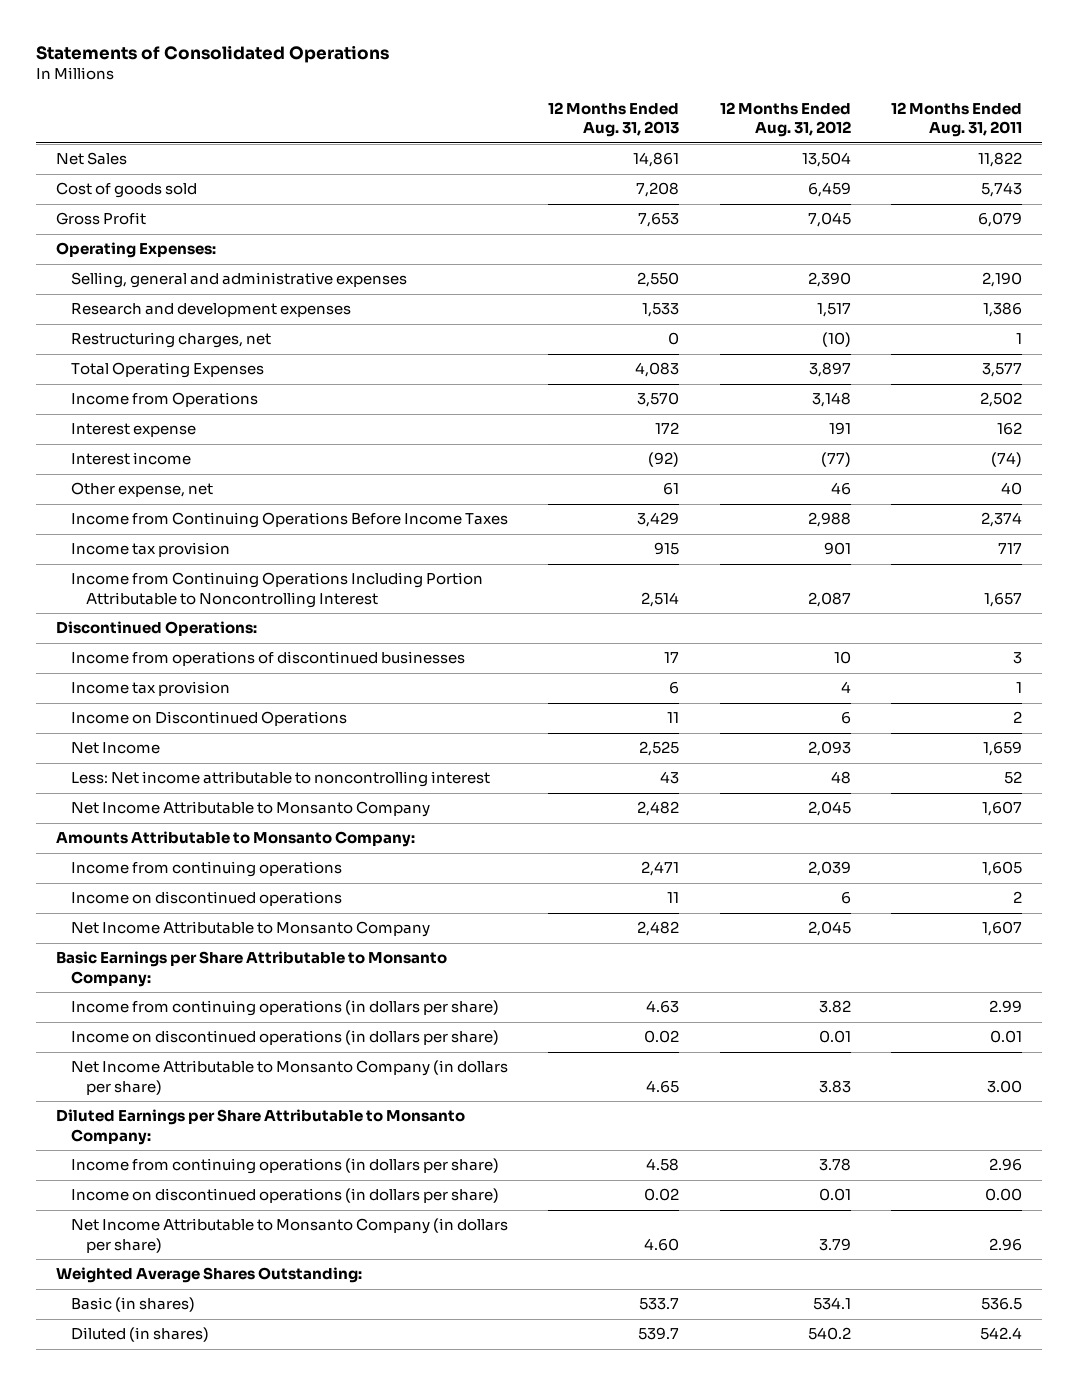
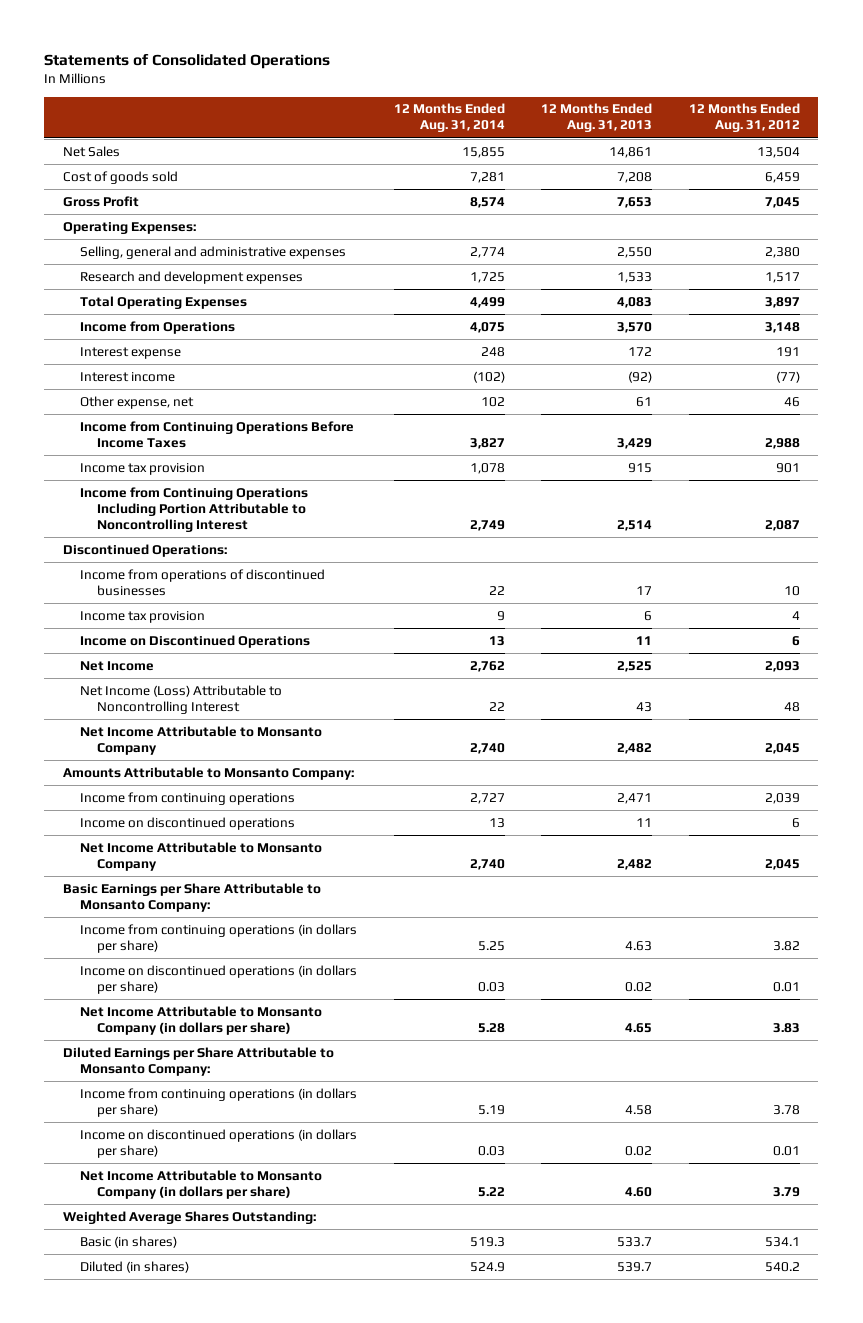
[890,102,1022,138] 12 Months Ended Aug. 31, 2011 -> none
none -> [393,103,505,133] 12 Months Ended Aug. 31, 2014
[807,272,851,288] 2,390 -> [764,246,800,258] 2,380
[70,332,271,349] Restructuring charges, net -> none
[70,771,490,788] Less: Net income attributable to noncontrolling interest -> [79,684,282,714] Net Income (Loss) Attributable to Noncontrolling Interest

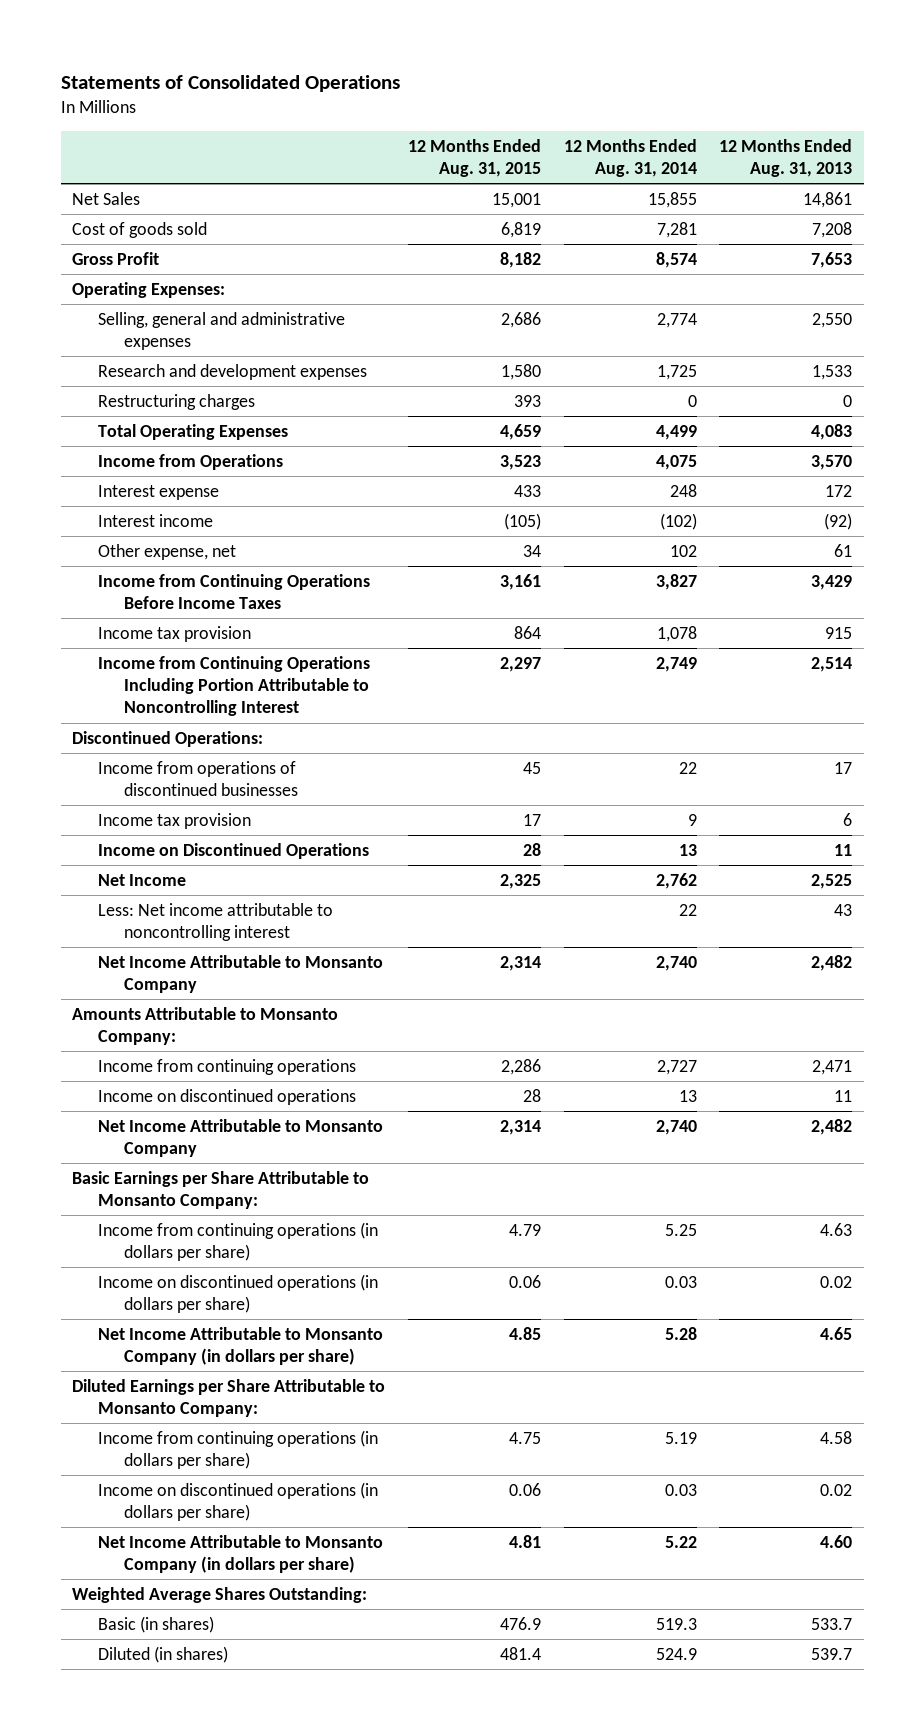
[688,103,800,133] 12 Months Ended Aug. 31, 2012 -> none
none -> [407,138,541,177] 12 Months Ended Aug. 31, 2015
none -> [98,394,256,411] Restructuring charges
[79,684,282,714] Net Income (Loss) Attributable to Noncontrolling Interest -> [98,903,334,942] Less: Net income attributable to noncontrolling interest

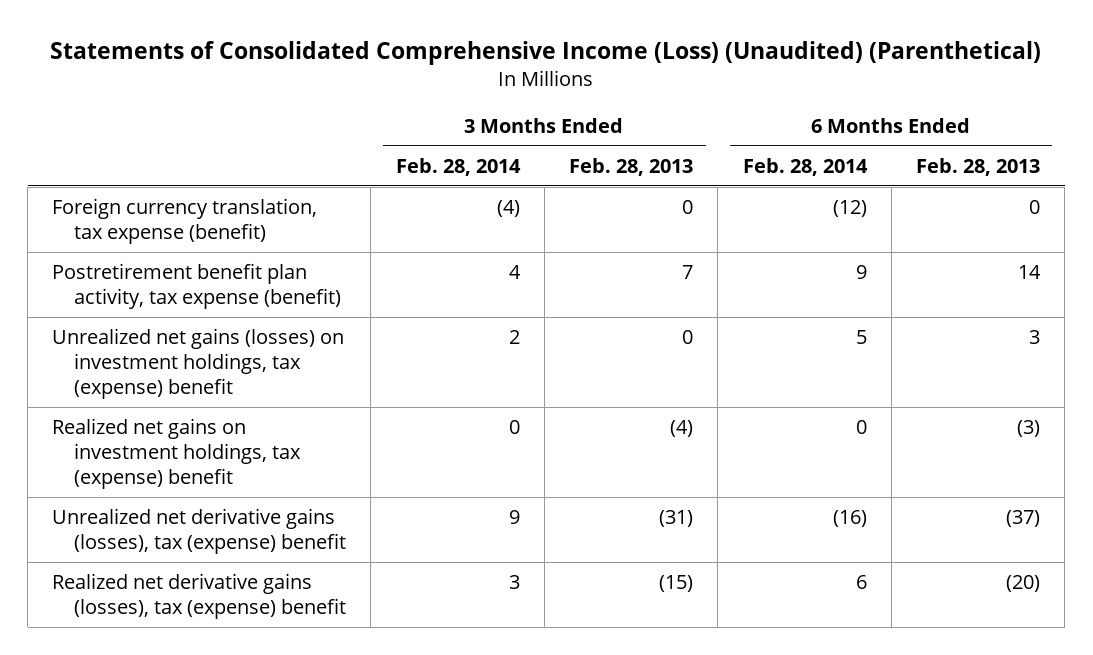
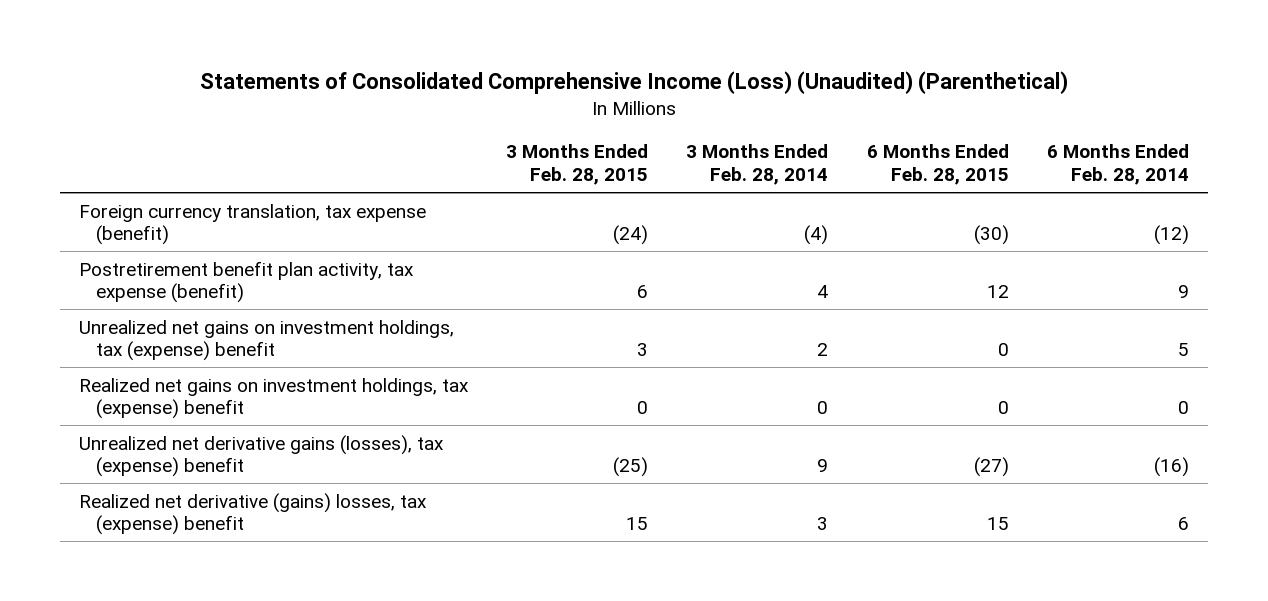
[569,157,694,176] Feb. 28, 2013 -> none
[916,157,1041,176] Feb. 28, 2013 -> none
none -> [506,144,649,185] 3 Months Ended Feb. 28, 2015
none -> [866,144,1009,185] 6 Months Ended Feb. 28, 2015
[52,328,345,400] Unrealized net gains (losses) on investment holdings, tax (expense) benefit -> [79,319,455,362] Unrealized net gains on investment holdings, tax (expense) benefit
[52,573,347,620] Realized net derivative gains (losses), tax (expense) benefit -> [79,492,428,536] Realized net derivative (gains) losses, tax (expense) benefit

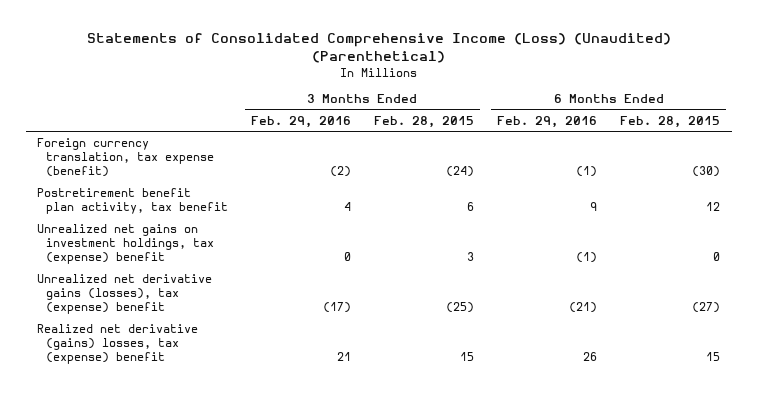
[686,144,829,185] 3 Months Ended Feb. 28, 2014 -> none
[1046,144,1189,185] 6 Months Ended Feb. 28, 2014 -> none
none -> [250,115,351,128] Feb. 29, 2016
none -> [497,115,598,128] Feb. 29, 2016
[79,260,415,304] Postretirement benefit plan activity, tax expense (benefit) -> [37,188,228,215] Postretirement benefit plan activity, tax benefit
[79,377,470,420] Realized net gains on investment holdings, tax (expense) benefit -> none

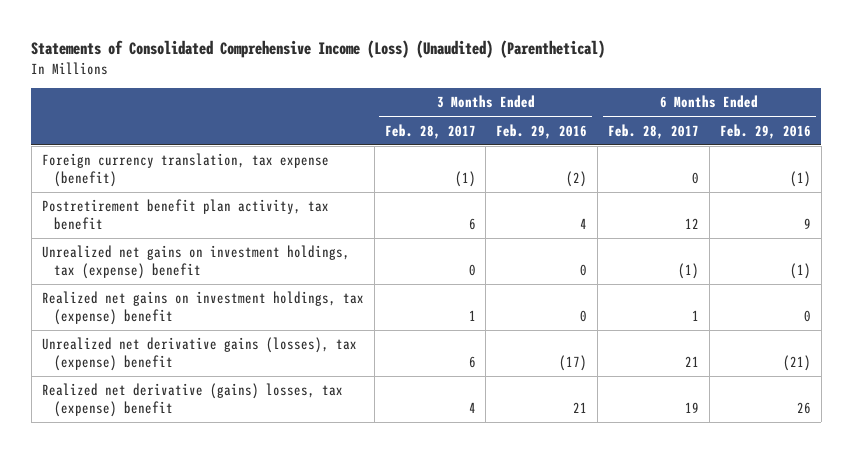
[374,115,475,128] Feb. 28, 2015 -> none
[620,115,721,128] Feb. 28, 2015 -> none
none -> [384,123,476,139] Feb. 28, 2017
none -> [607,123,699,139] Feb. 28, 2017
none -> [41,291,364,326] Realized net gains on investment holdings, tax (expense) benefit

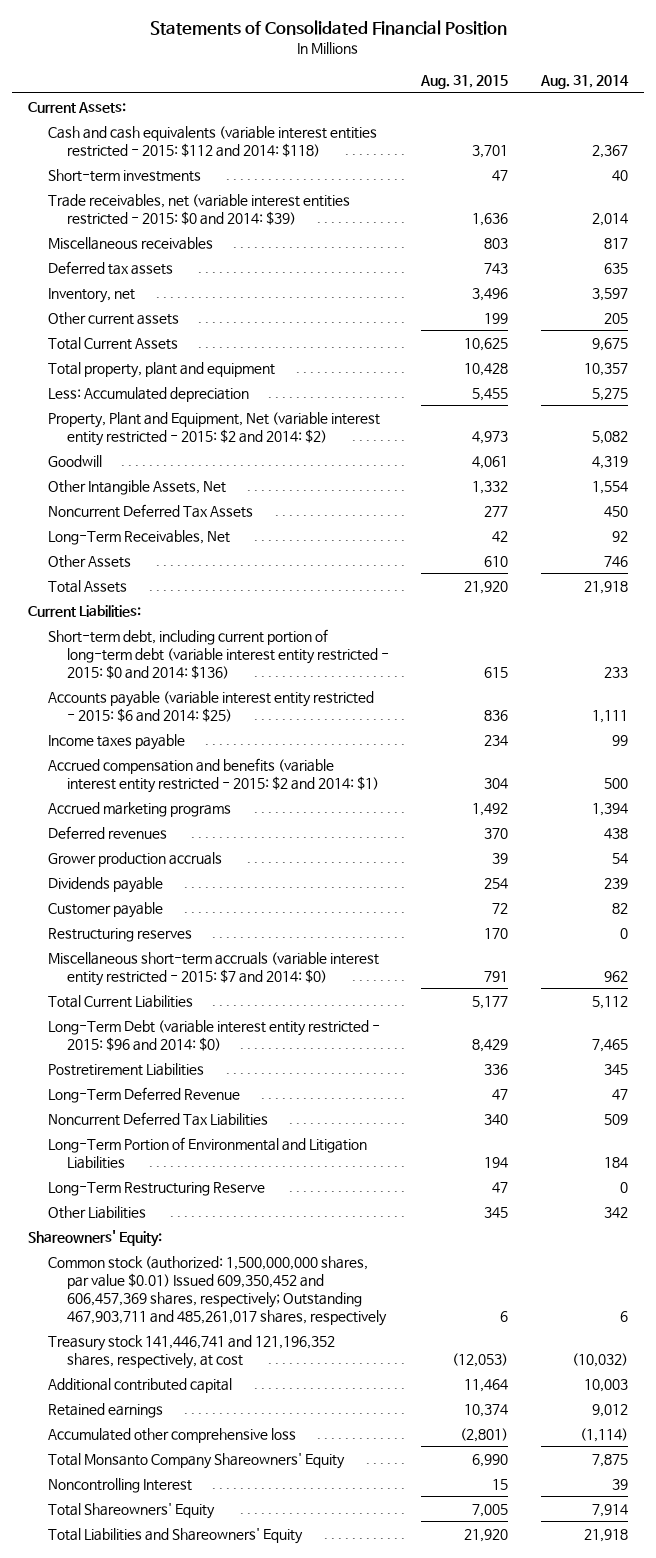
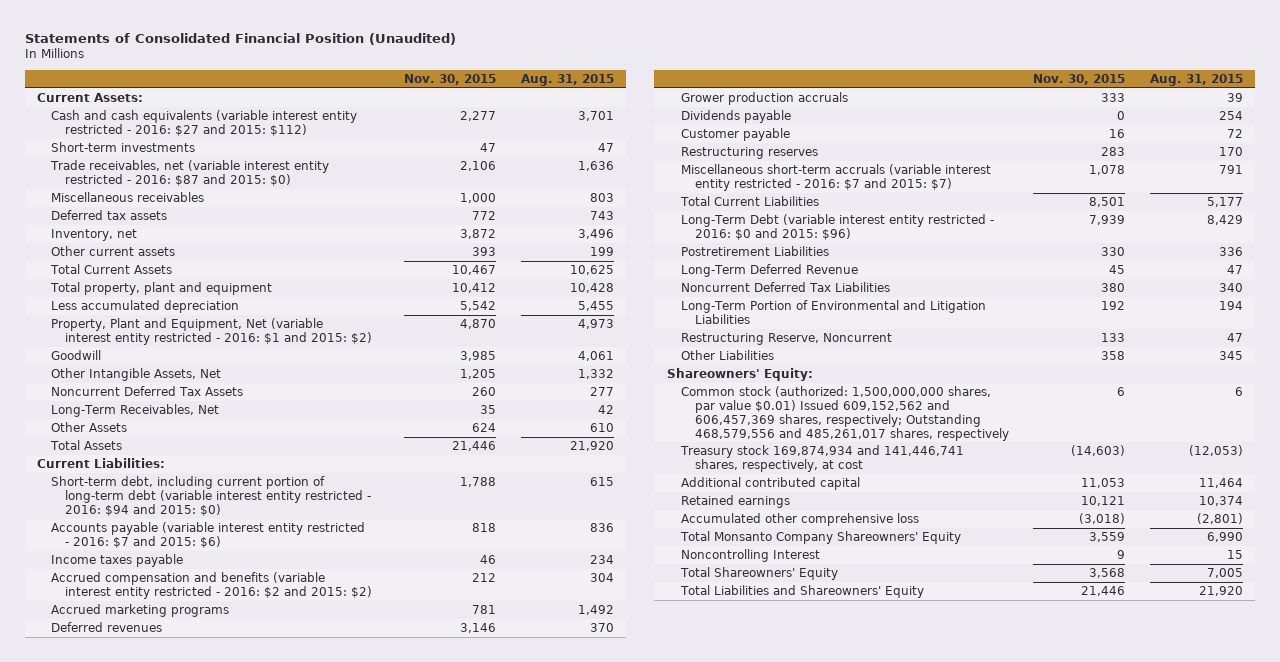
[150,20,508,36] Statements of Consolidated Financial Position -> [24,32,456,45] Statements of Consolidated Financial Position (Unaudited)
[539,75,629,90] Aug. 31, 2014 -> none
none -> [403,73,496,85] Nov. 30, 2015
[47,125,377,157] Cash and cash equivalents (variable interest entities restricted - 2015: $112 and 2014: $118) -> [51,110,358,136] Cash and cash equivalents (variable interest entity restricted - 2016: $27 and 2015: $112)
[47,193,350,225] Trade receivables, net (variable interest entities restricted - 2015: $0 and 2014: $39) -> [50,160,330,186] Trade receivables, net (variable interest entity restricted - 2016: $87 and 2015: $0)
[47,386,249,402] Less: Accumulated depreciation -> [51,300,240,314] Less accumulated depreciation
[47,411,380,446] Property, Plant and Equipment, Net (variable interest entity restricted - 2015: $2 and 2014: $2) -> [51,318,373,345] Property, Plant and Equipment, Net (variable interest entity restricted - 2016: $1 and 2015: $2)
[47,628,389,679] Short-term debt, including current portion of long-term debt (variable interest entity restricted - 2015: $0 and 2014: $136) -> [51,476,372,516] Short-term debt, including current portion of long-term debt (variable interest entity restricted - 2016: $94 and 2015: $0)
[47,690,374,722] Accounts payable (variable interest entity restricted - 2015: $6 and 2014: $25) -> [51,522,366,548] Accounts payable (variable interest entity restricted - 2016: $7 and 2015: $6)
[47,757,379,793] Accrued compensation and benefits (variable interest entity restricted - 2015: $2 and 2014: $1) -> [51,572,373,599] Accrued compensation and benefits (variable interest entity restricted - 2016: $2 and 2015: $2)
[47,951,379,986] Miscellaneous short-term accruals (variable interest entity restricted - 2015: $7 and 2014: $0) -> [680,164,991,191] Miscellaneous short-term accruals (variable interest entity restricted - 2016: $7 and 2015: $7)
[47,1019,380,1051] Long-Term Debt (variable interest entity restricted - 2015: $96 and 2014: $0) -> [680,214,994,240] Long-Term Debt (variable interest entity restricted - 2016: $0 and 2015: $96)
[47,1181,265,1196] Long-Term Restructuring Reserve -> [680,333,892,346] Restructuring Reserve, Noncurrent
[47,1255,387,1326] Common stock (authorized: 1,500,000,000 shares, par value $0.01) Issued 609,350,452 and 606,457,369 shares, respectively; Outstanding 467,903,711 and 485,261,017 shares, respectively -> [680,386,1009,441] Common stock (authorized: 1,500,000,000 shares, par value $0.01) Issued 609,152,562 and 606,457,369 shares, respectively; Outstanding 468,579,556 and 485,261,017 shares, respectively
[47,1334,335,1369] Treasury stock 141,446,741 and 121,196,352 shares, respectively, at cost -> [679,445,964,472] Treasury stock 169,874,934 and 141,446,741 shares, respectively, at cost

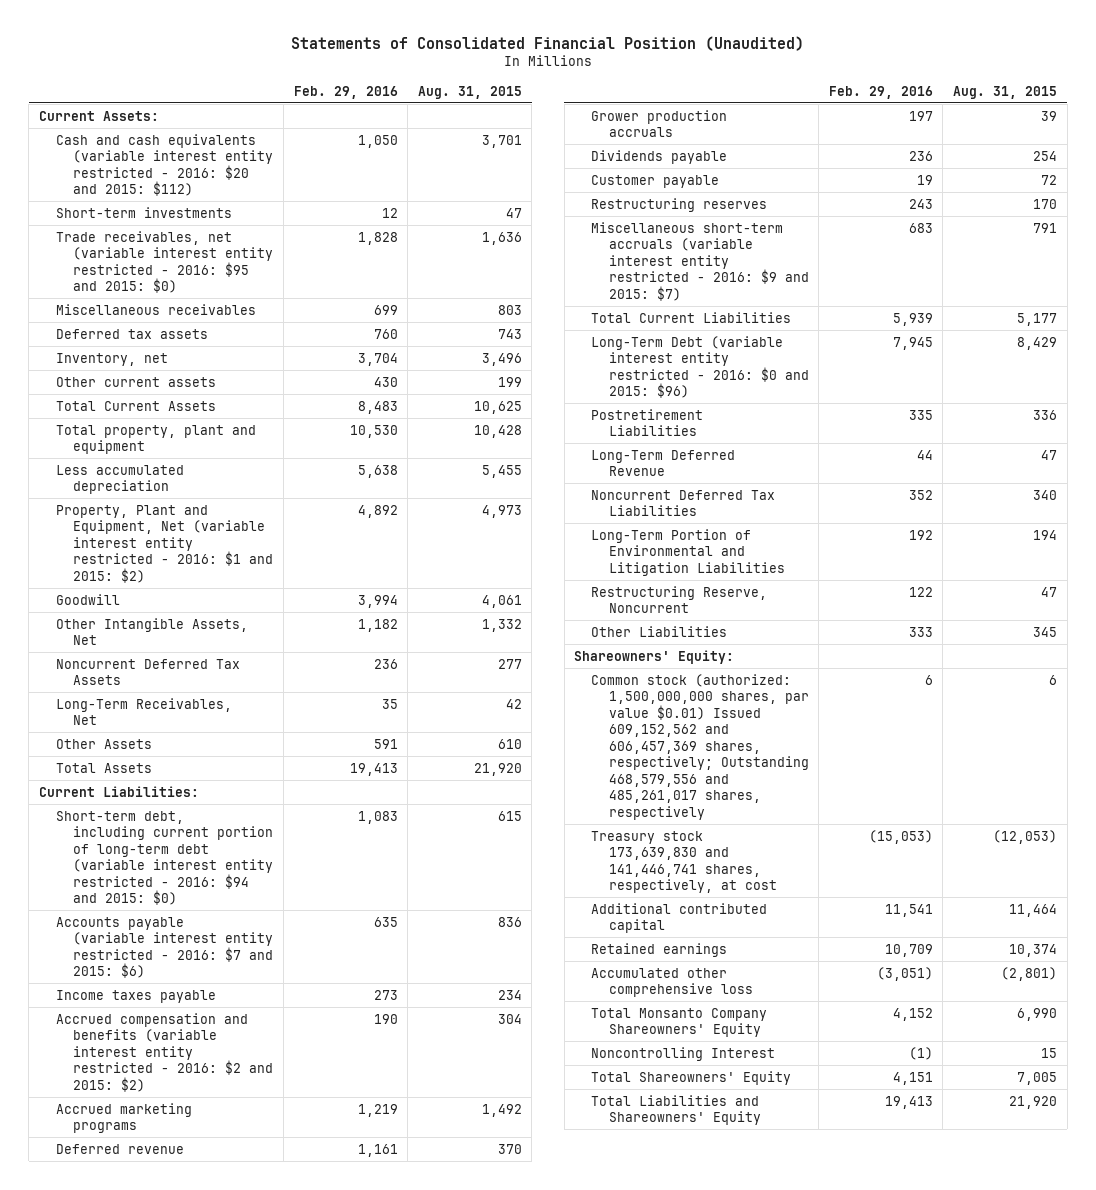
[403,73,496,85] Nov. 30, 2015 -> none
none -> [293,85,398,99] Feb. 29, 2016
[51,110,358,136] Cash and cash equivalents (variable interest entity restricted - 2016: $27 and 2015: $112) -> [56,133,274,197] Cash and cash equivalents (variable interest entity restricted - 2016: $20 and 2015: $112)
[50,160,330,186] Trade receivables, net (variable interest entity restricted - 2016: $87 and 2015: $0) -> [56,230,274,294] Trade receivables, net (variable interest entity restricted - 2016: $95 and 2015: $0)
[51,622,163,633] Deferred revenues -> [56,1143,185,1154] Deferred revenue
[680,164,991,191] Miscellaneous short-term accruals (variable interest entity restricted - 2016: $7 and 2015: $7) -> [591,221,809,301] Miscellaneous short-term accruals (variable interest entity restricted - 2016: $9 and 2015: $7)
[679,445,964,472] Treasury stock 169,874,934 and 141,446,741 shares, respectively, at cost -> [591,830,777,894] Treasury stock 173,639,830 and 141,446,741 shares, respectively, at cost

